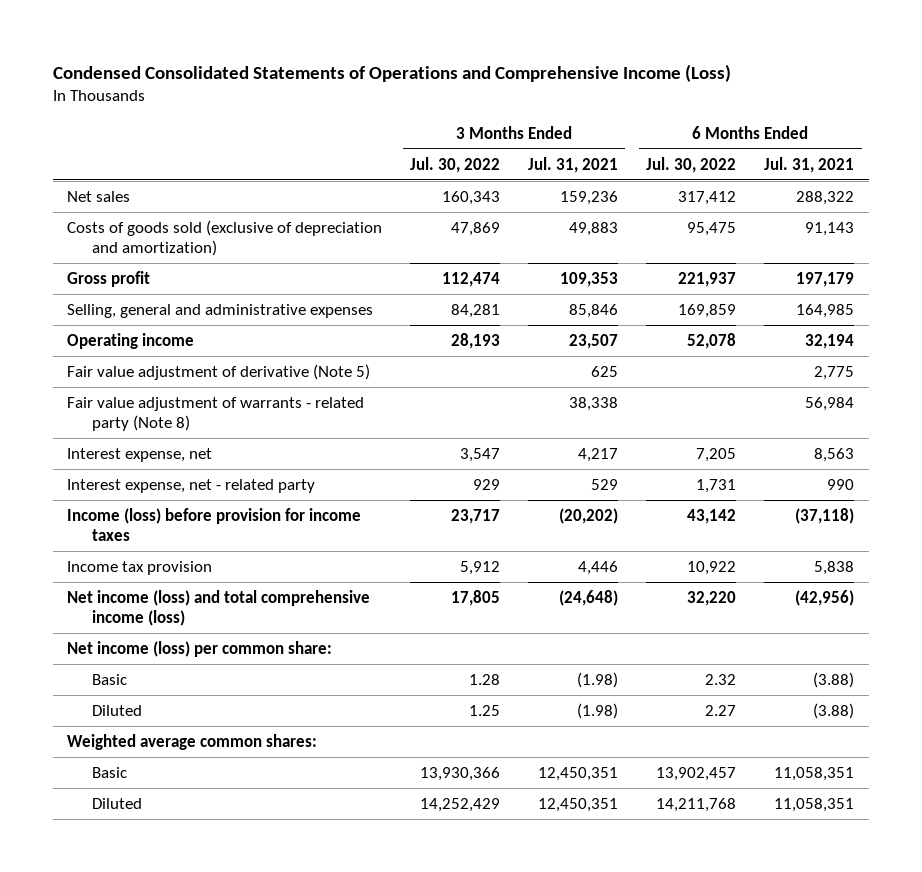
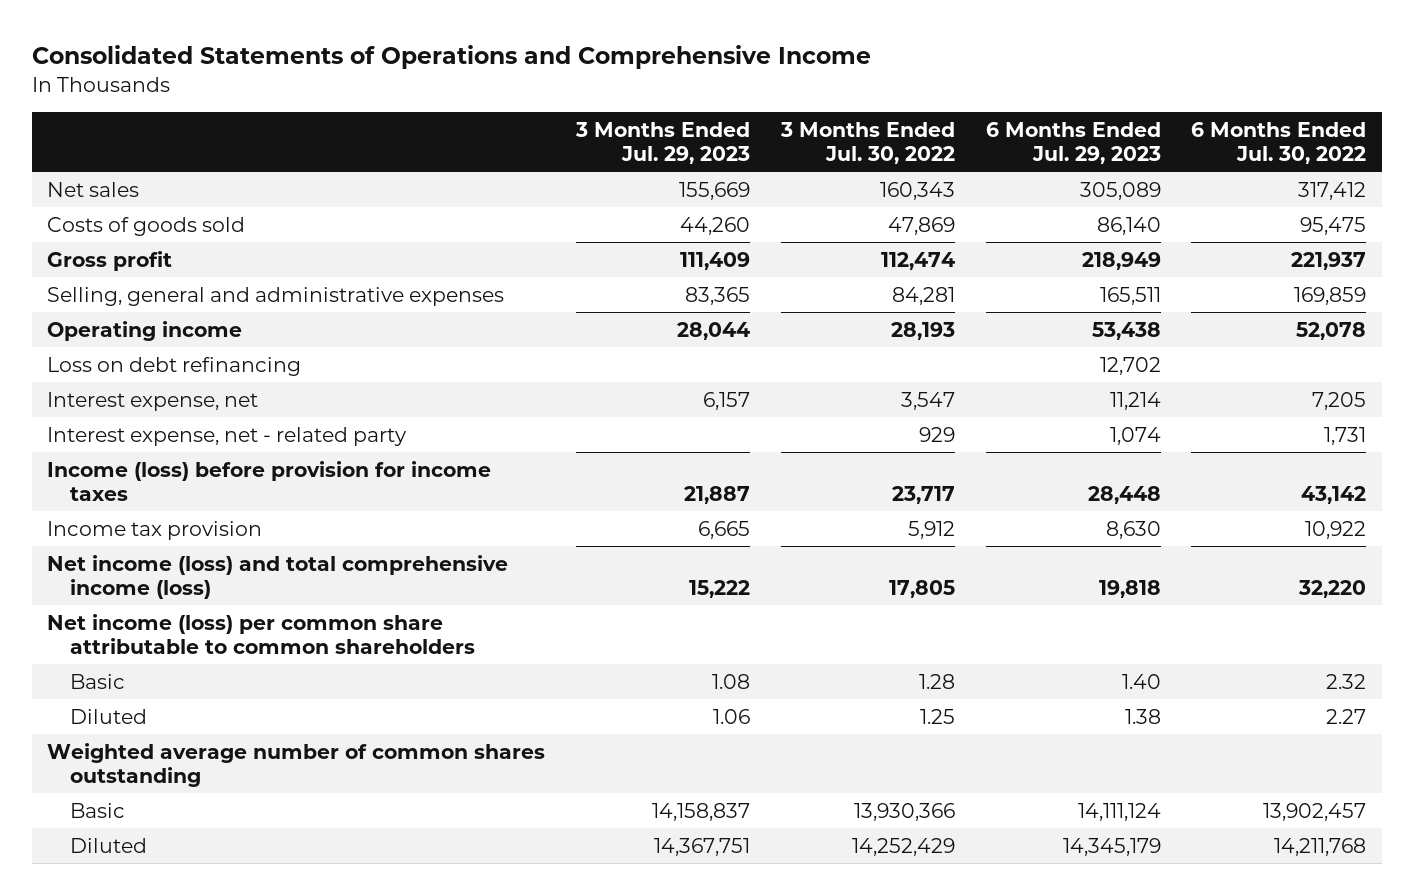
[53,63,732,82] Condensed Consolidated Statements of Operations and Comprehensive Income (Loss) -> [32,44,872,69] Consolidated Statements of Operations and Comprehensive Income
[528,156,619,173] Jul. 31, 2021 -> none
[764,156,855,173] Jul. 31, 2021 -> none
none -> [575,121,751,164] 3 Months Ended Jul. 29, 2023
none -> [985,121,1161,164] 6 Months Ended Jul. 29, 2023
[67,219,383,257] Costs of goods sold (exclusive of depreciation and amortization) -> [47,216,246,236] Costs of goods sold
[67,363,371,380] Fair value adjustment of derivative (Note 5) -> none
[67,396,365,432] Fair value adjustment of warrants - related party (Note 8) -> none
none -> [47,356,302,376] Loss on debt refinancing
[67,640,333,657] Net income (loss) per common share: -> [47,613,475,654] Net income (loss) per common share attributable to common shareholders
[67,733,318,750] Weighted average common shares: -> [47,742,546,787] Weighted average number of common shares outstanding

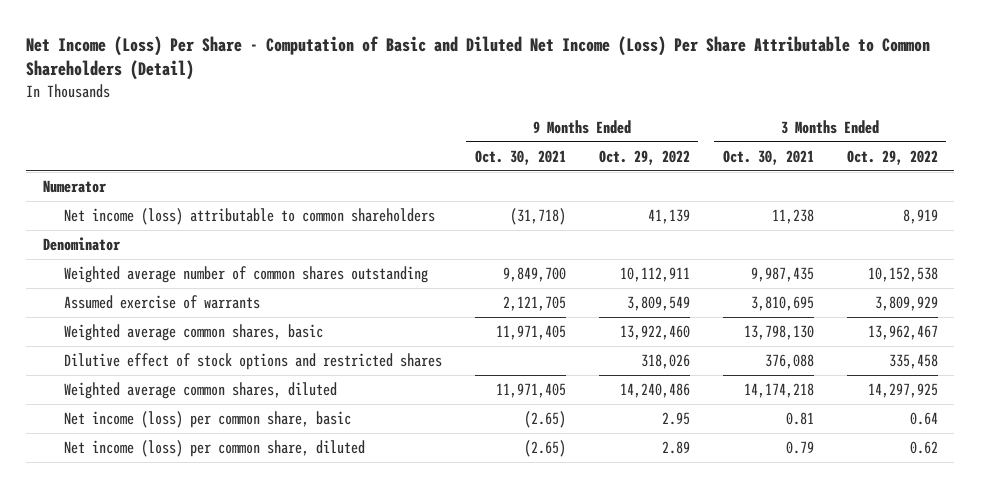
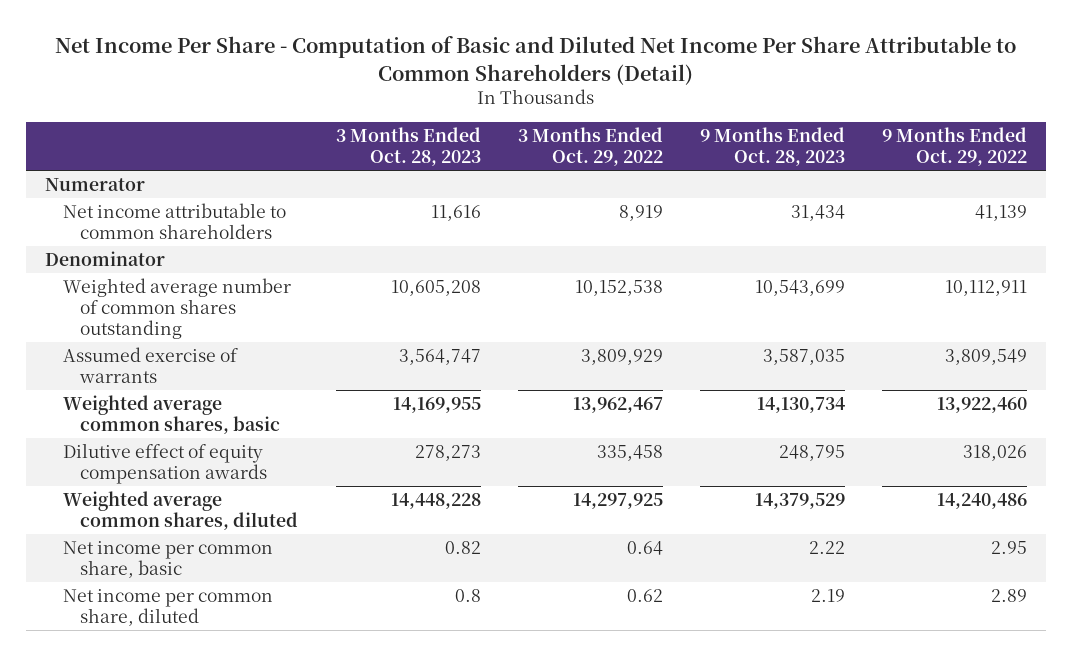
[26,35,931,81] Net Income (Loss) Per Share - Computation of Basic and Diluted Net Income (Loss) Per Share Attributable to Common Shareholders (Detail) -> [55,36,1017,85] Net Income Per Share - Computation of Basic and Diluted Net Income Per Share Attributable to Common Shareholders (Detail)
[474,149,566,165] Oct. 30, 2021 -> none
[722,149,814,165] Oct. 30, 2021 -> none
none -> [335,127,481,166] 3 Months Ended Oct. 28, 2023
none -> [700,127,846,166] 9 Months Ended Oct. 28, 2023
[63,208,435,226] Net income (loss) attributable to common shareholders -> [62,203,286,239] Net income attributable to common shareholders
[63,353,442,371] Dilutive effect of stock options and restricted shares -> [62,443,268,484] Dilutive effect of equity compensation awards
[63,411,351,429] Net income (loss) per common share, basic -> [62,541,273,578] Net income per common share, basic
[63,440,365,458] Net income (loss) per common share, diluted -> [62,589,273,626] Net income per common share, diluted

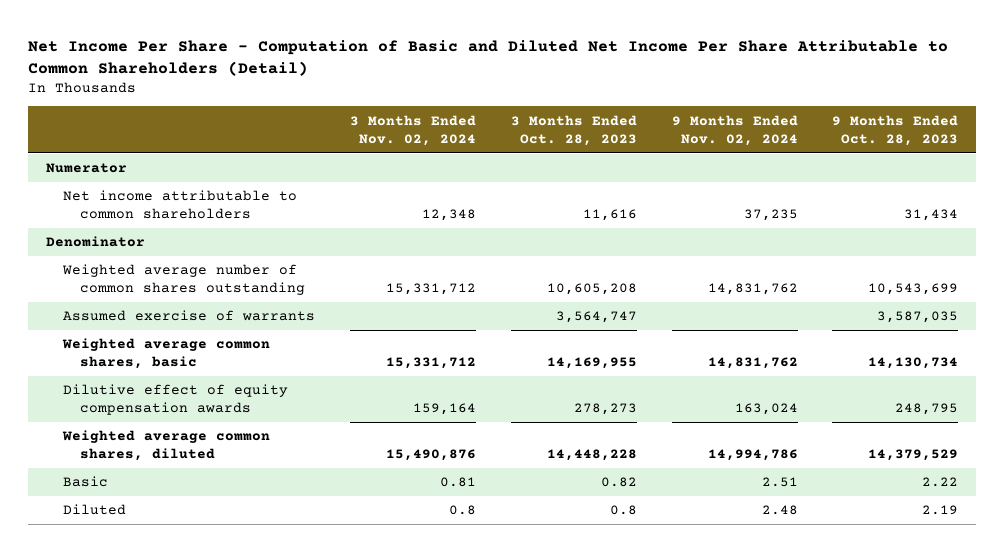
[517,127,663,166] 3 Months Ended Oct. 29, 2022 -> none
[882,127,1028,166] 9 Months Ended Oct. 29, 2022 -> none
none -> [349,114,476,146] 3 Months Ended Nov. 02, 2024
none -> [671,114,798,146] 9 Months Ended Nov. 02, 2024
[62,541,273,578] Net income per common share, basic -> [63,476,109,488] Basic
[62,589,273,626] Net income per common share, diluted -> [63,504,127,516] Diluted

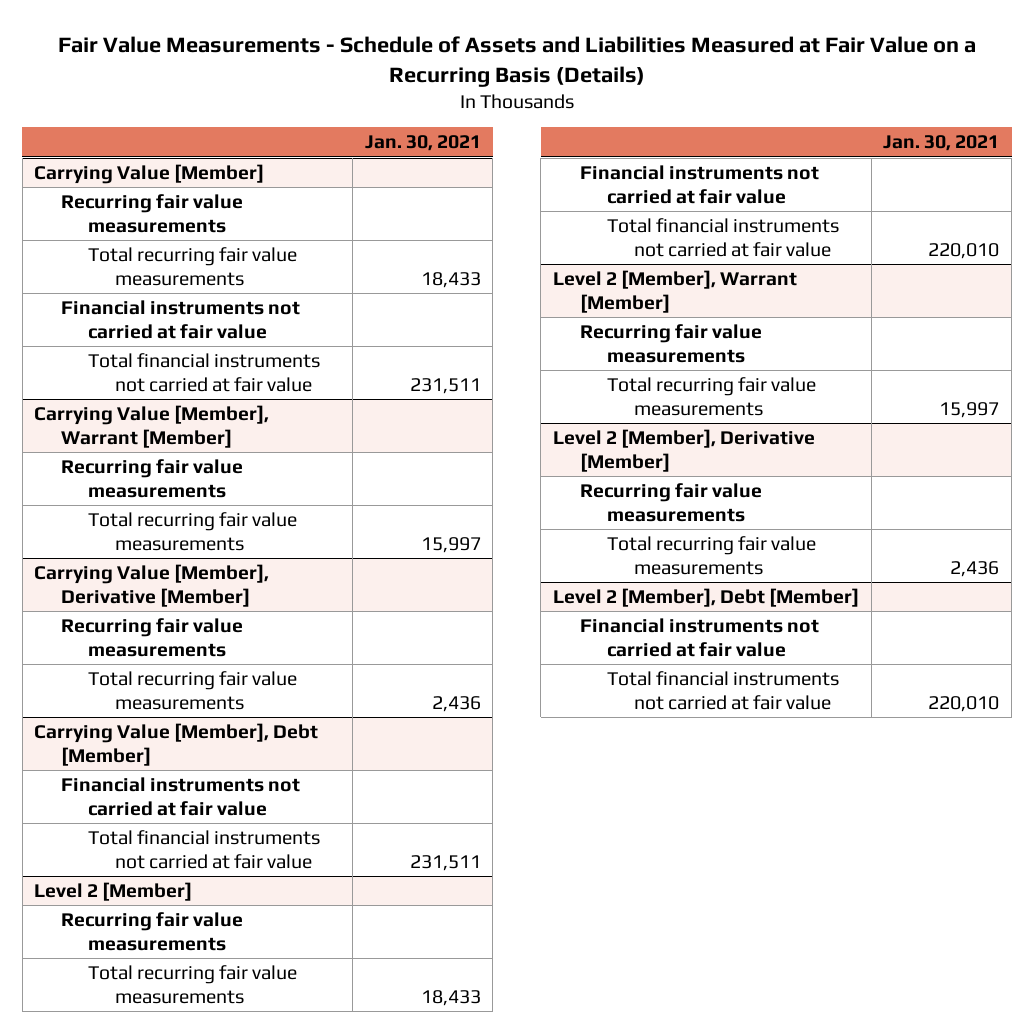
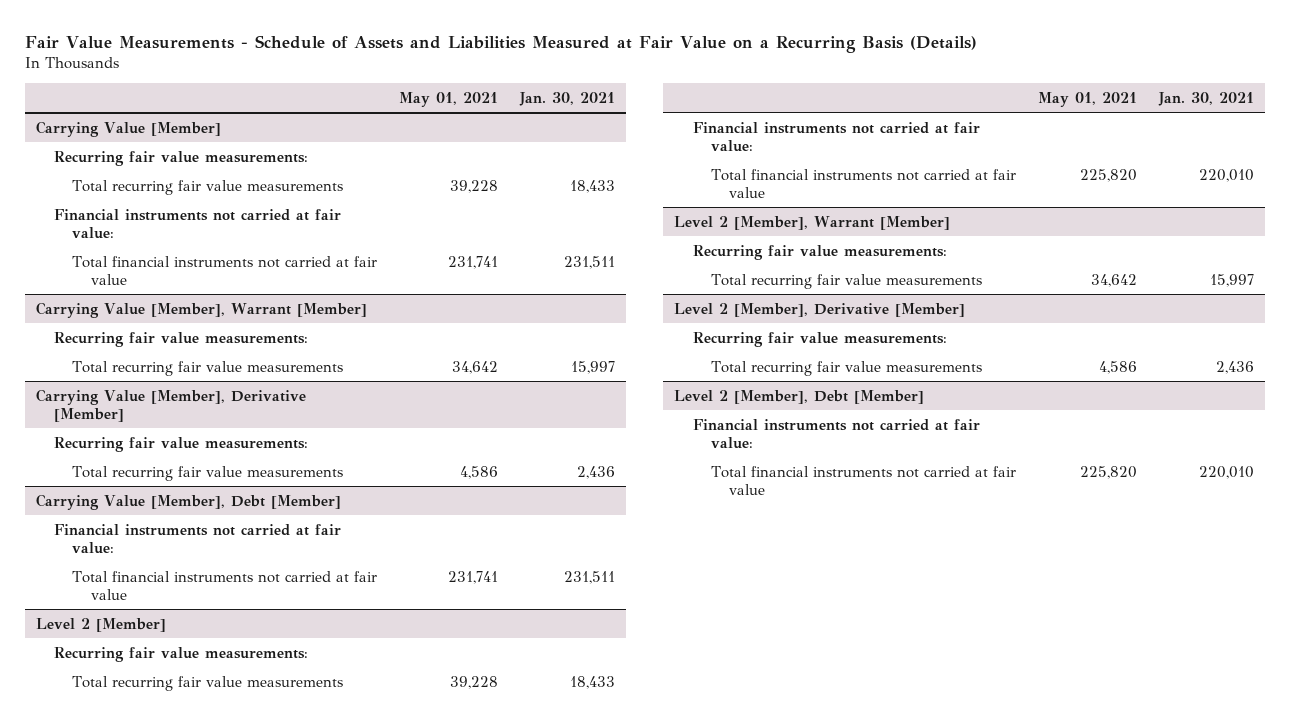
none -> [399,91,499,107] May 01, 2021
[61,193,244,233] Recurring fair value measurements -> [54,150,309,166] Recurring fair value measurements:
[61,299,301,339] Financial instruments not carried at fair value -> [54,208,342,239] Financial instruments not carried at fair value:
[61,458,244,498] Recurring fair value measurements -> [54,331,309,347] Recurring fair value measurements:
[61,617,244,657] Recurring fair value measurements -> [54,436,309,452] Recurring fair value measurements:
[61,776,301,816] Financial instruments not carried at fair value -> [54,523,342,554] Financial instruments not carried at fair value:
[61,911,244,951] Recurring fair value measurements -> [54,646,309,662] Recurring fair value measurements:
[580,164,820,204] Financial instruments not carried at fair value -> [692,121,980,152] Financial instruments not carried at fair value:
[580,323,763,363] Recurring fair value measurements -> [692,244,947,260] Recurring fair value measurements:
[580,482,763,522] Recurring fair value measurements -> [692,331,947,347] Recurring fair value measurements:
[580,617,820,657] Financial instruments not carried at fair value -> [692,418,980,449] Financial instruments not carried at fair value:

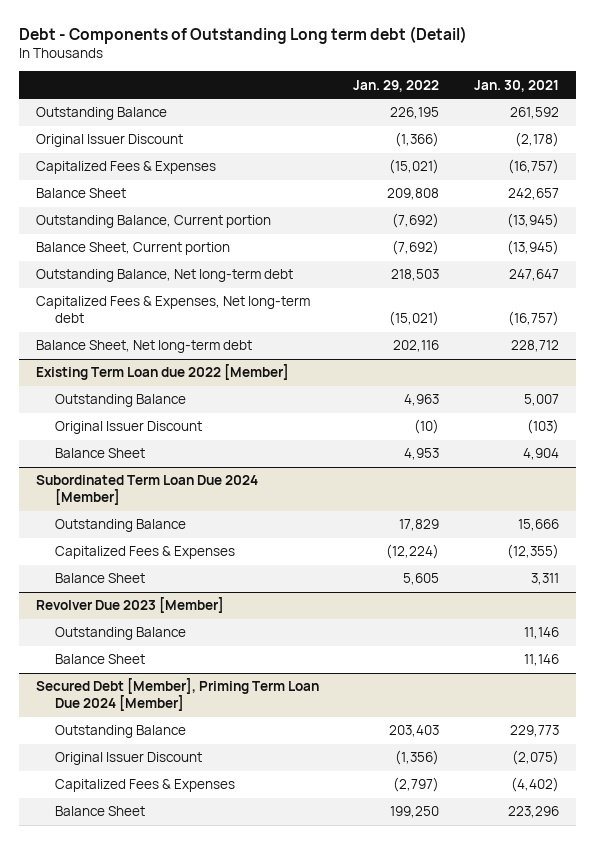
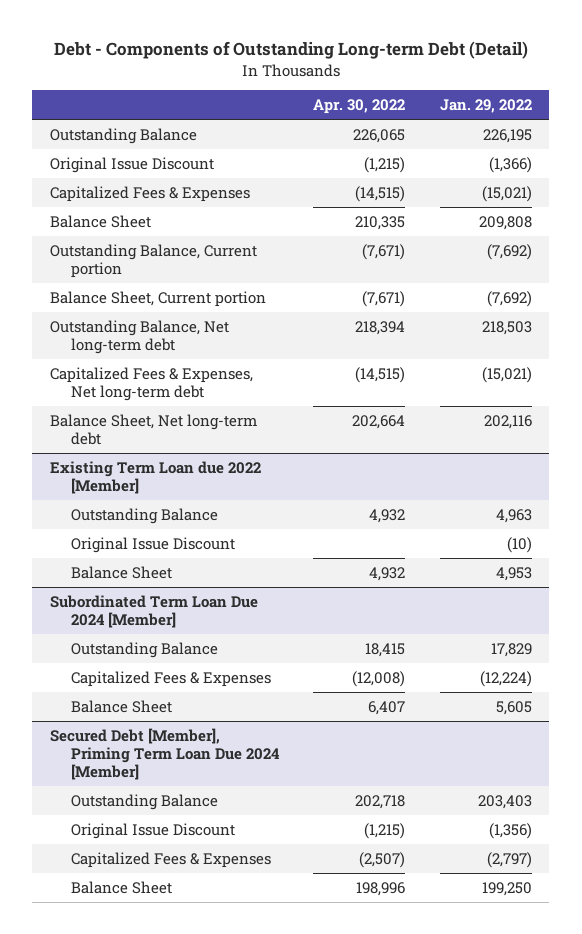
[18,25,467,44] Debt - Components of Outstanding Long term debt (Detail) -> [53,41,528,60] Debt - Components of Outstanding Long-term Debt (Detail)
[473,79,559,92] Jan. 30, 2021 -> none
none -> [313,99,406,115] Apr. 30, 2022
[36,134,184,148] Original Issuer Discount -> [49,156,214,173] Original Issue Discount
[54,421,202,435] Original Issuer Discount -> [70,536,235,553] Original Issue Discount
[36,597,225,614] Revolver Due 2023 [Member] -> none
[54,627,186,641] Outstanding Balance -> none
[54,654,145,665] Balance Sheet -> none
[54,752,202,766] Original Issuer Discount -> [70,822,235,839] Original Issue Discount

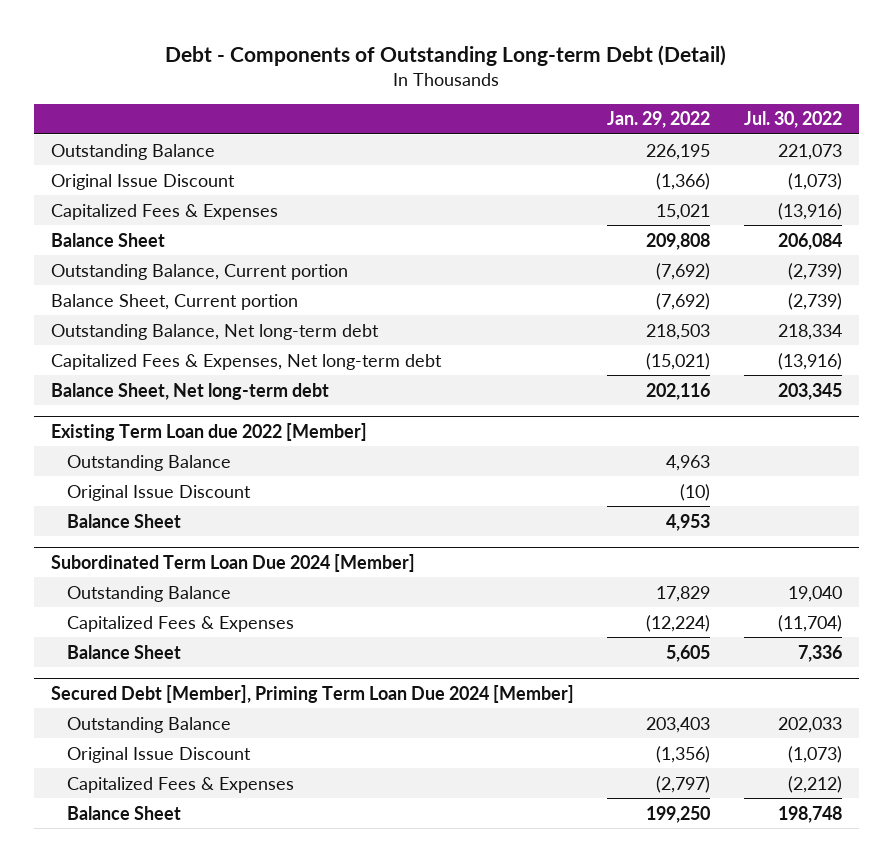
[313,99,406,115] Apr. 30, 2022 -> none
none -> [743,111,842,129] Jul. 30, 2022
[481,185,532,202] (15,021) -> [656,203,711,220] 15,021

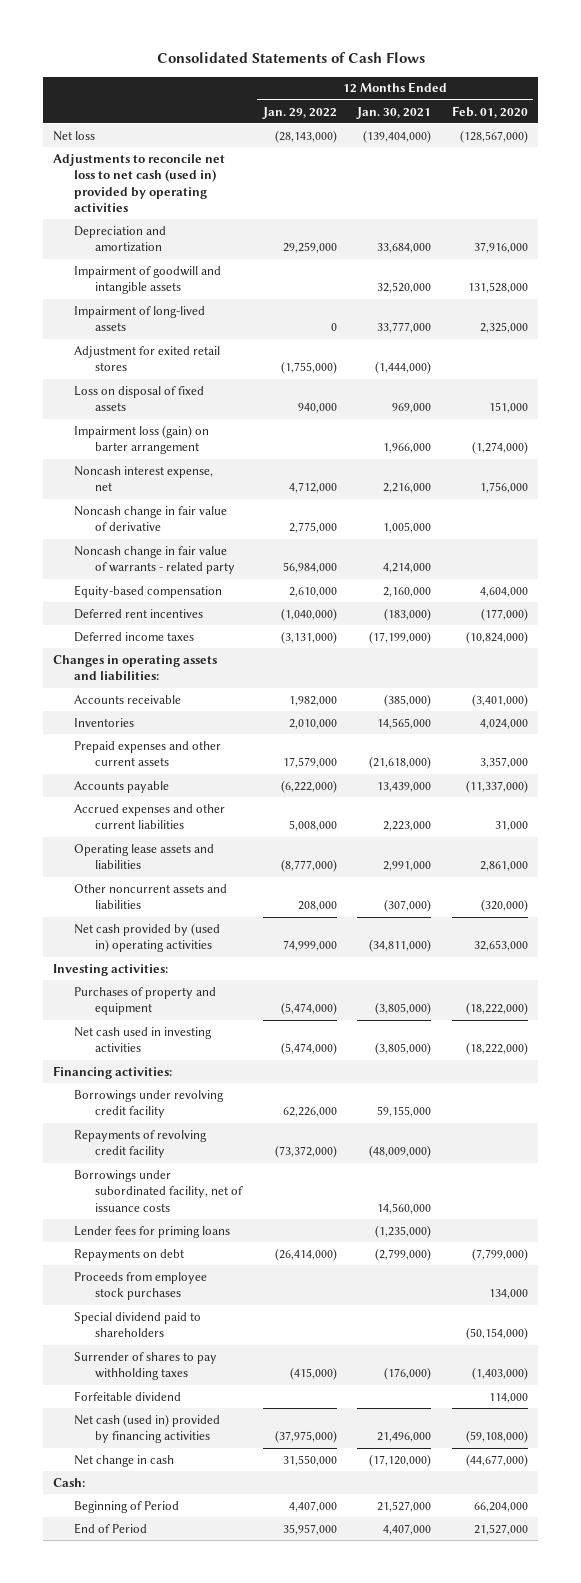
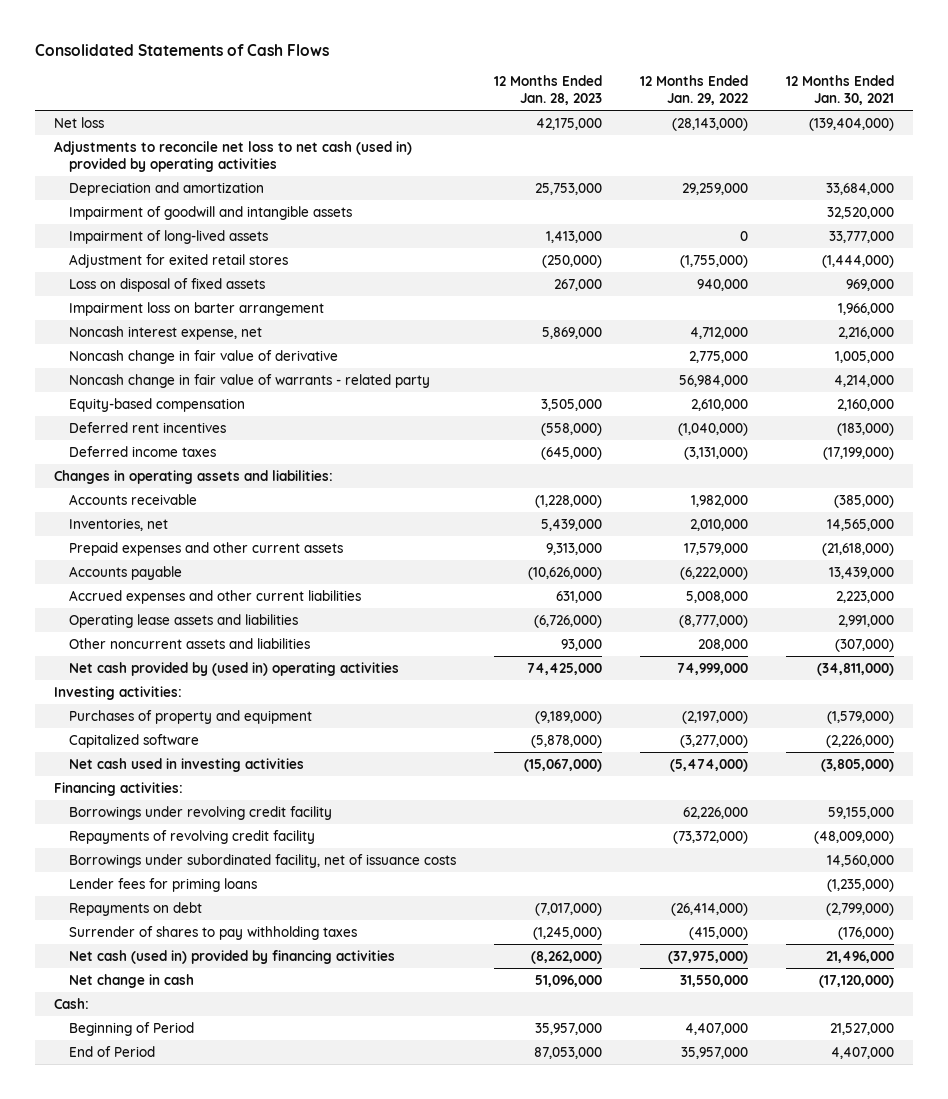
[452,105,529,118] Feb. 01, 2020 -> none
none -> [493,74,602,105] 12 Months Ended Jan. 28, 2023
[74,424,210,455] Impairment loss (gain) on barter arrangement -> [68,301,324,316] Impairment loss on barter arrangement
[74,717,135,727] Inventories -> [68,517,168,531] Inventories, net
[280,1002,337,1016] (5,474,000) -> [682,710,749,724] (2,197,000)
[375,1002,432,1016] (3,805,000) -> [827,710,895,724] (1,579,000)
none -> [68,733,199,748] Capitalized software
[74,1271,208,1301] Proceeds from employee stock purchases -> none
[74,1311,202,1338] Special dividend paid to shareholders -> none
[74,1390,182,1401] Forfeitable dividend -> none

